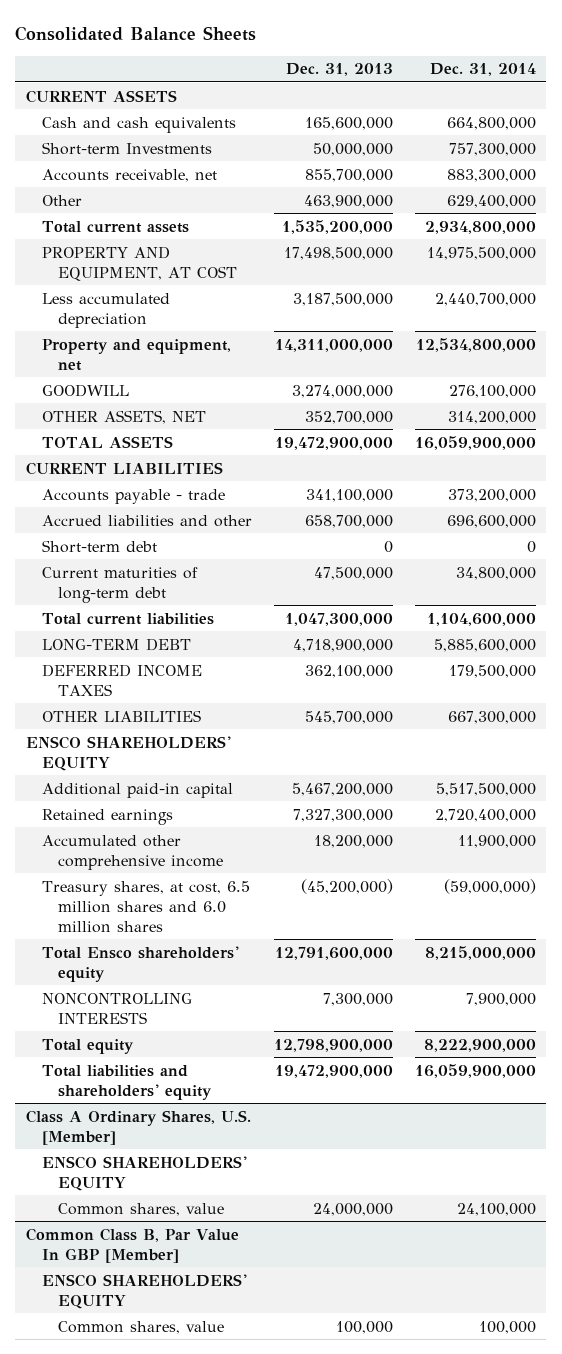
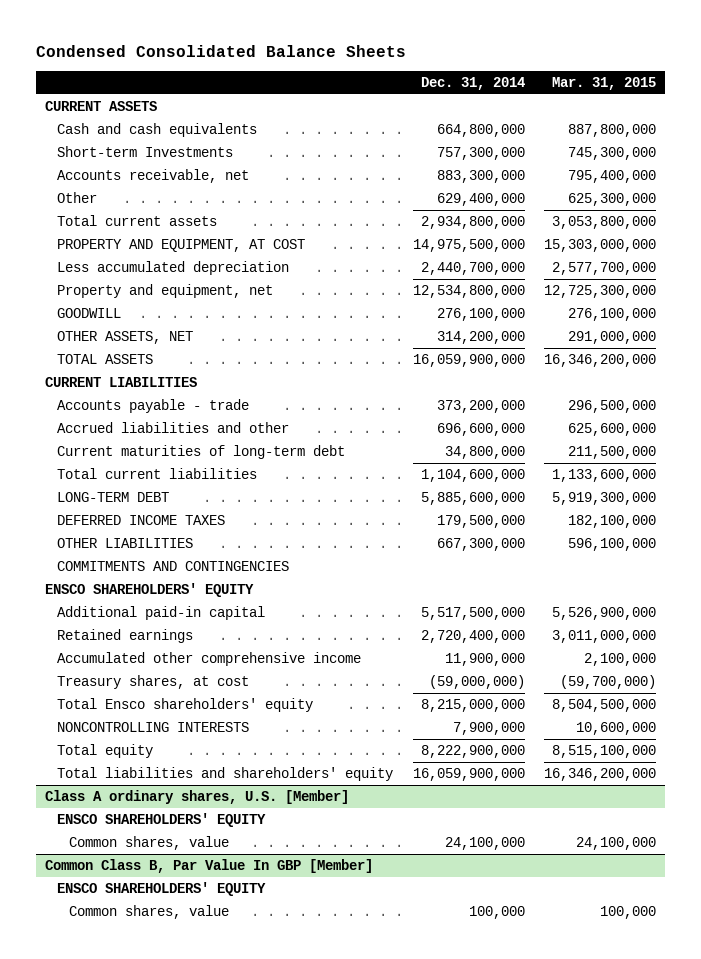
[15,25,257,41] Consolidated Balance Sheets -> [35,45,406,58] Condensed Consolidated Balance Sheets
[285,63,393,77] Dec. 31, 2013 -> none
none -> [551,76,656,90] Mar. 31, 2015
[42,539,158,553] Short-term debt -> none
none -> [57,561,290,572] COMMITMENTS AND CONTINGENCIES
[42,880,251,933] Treasury shares, at cost, 6.5 million shares and 6.0 million shares -> [57,675,250,690] Treasury shares, at cost
[26,1109,252,1145] Class A Ordinary Shares, U.S. [Member] -> [45,790,350,805] Class A ordinary shares, U.S. [Member]

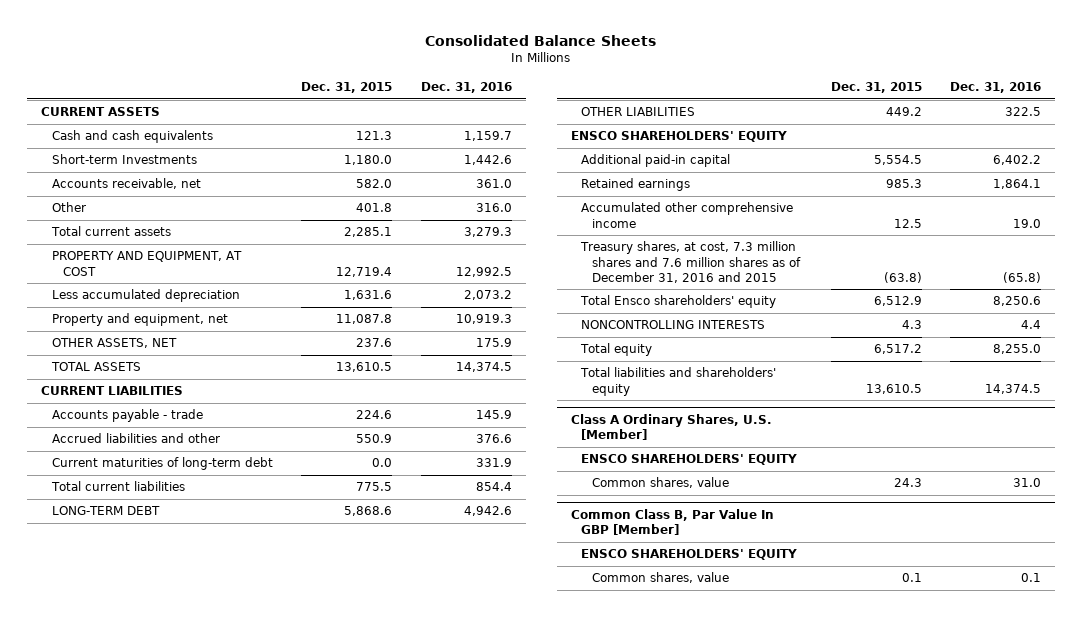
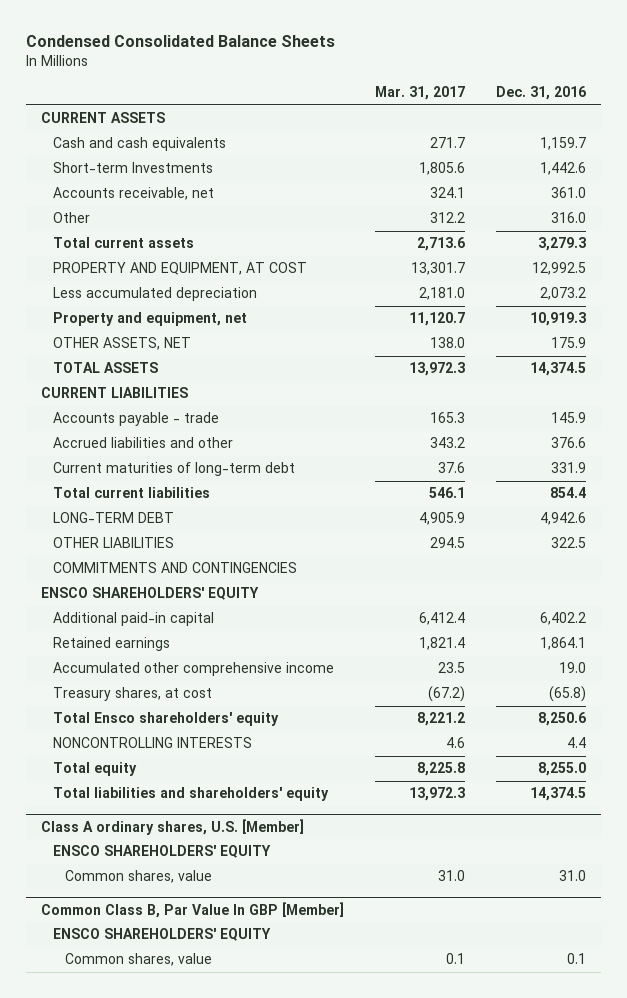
[425,35,657,47] Consolidated Balance Sheets -> [25,35,335,48] Condensed Consolidated Balance Sheets
[301,82,393,94] Dec. 31, 2015 -> none
none -> [374,86,465,101] Mar. 31, 2017
none -> [53,562,298,574] COMMITMENTS AND CONTINGENCIES
[580,241,801,283] Treasury shares, at cost, 7.3 million shares and 7.6 million shares as of December 31, 2016 and 2015 -> [53,687,213,702] Treasury shares, at cost
[570,414,772,441] Class A Ordinary Shares, U.S. [Member] -> [41,818,305,835] Class A ordinary shares, U.S. [Member]

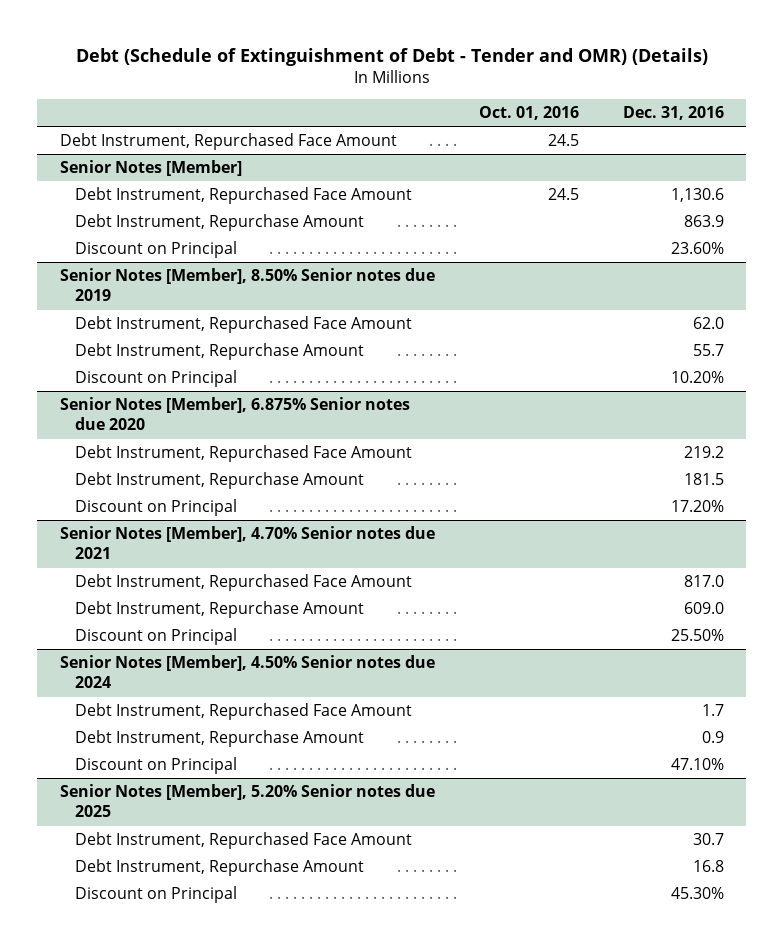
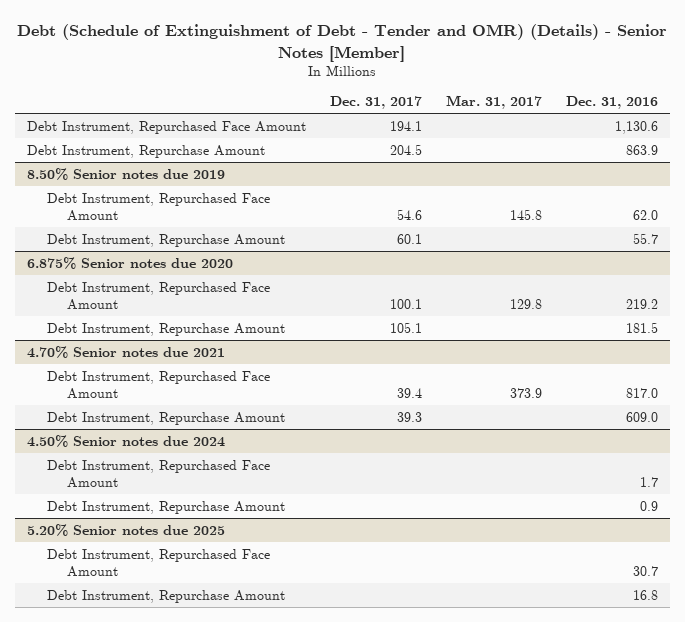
[75,47,708,66] Debt (Schedule of Extinguishment of Debt - Tender and OMR) (Details) -> [17,24,668,62] Debt (Schedule of Extinguishment of Debt - Tender and OMR) (Details) - Senior Notes [Member]
[478,105,579,120] Oct. 01, 2016 -> none
none -> [329,96,422,110] Dec. 31, 2017
none -> [446,95,543,110] Mar. 31, 2017
[59,133,397,151] Debt Instrument, Repurchased Face Amount -> none
[59,160,242,177] Senior Notes [Member] -> none
[75,241,238,259] Discount on Principal -> none
[59,268,435,302] Senior Notes [Member], 8.50% Senior notes due 2019 -> [26,167,225,180] 8.50% Senior notes due 2019
[75,370,238,388] Discount on Principal -> none
[59,397,410,431] Senior Notes [Member], 6.875% Senior notes due 2020 -> [26,256,233,269] 6.875% Senior notes due 2020
[75,499,238,517] Discount on Principal -> none
[59,526,435,560] Senior Notes [Member], 4.70% Senior notes due 2021 -> [26,345,225,358] 4.70% Senior notes due 2021
[75,628,238,646] Discount on Principal -> none
[59,655,435,689] Senior Notes [Member], 4.50% Senior notes due 2024 -> [26,434,225,447] 4.50% Senior notes due 2024
[75,757,238,775] Discount on Principal -> none
[59,784,435,818] Senior Notes [Member], 5.20% Senior notes due 2025 -> [26,523,225,536] 5.20% Senior notes due 2025
[75,886,238,904] Discount on Principal -> none

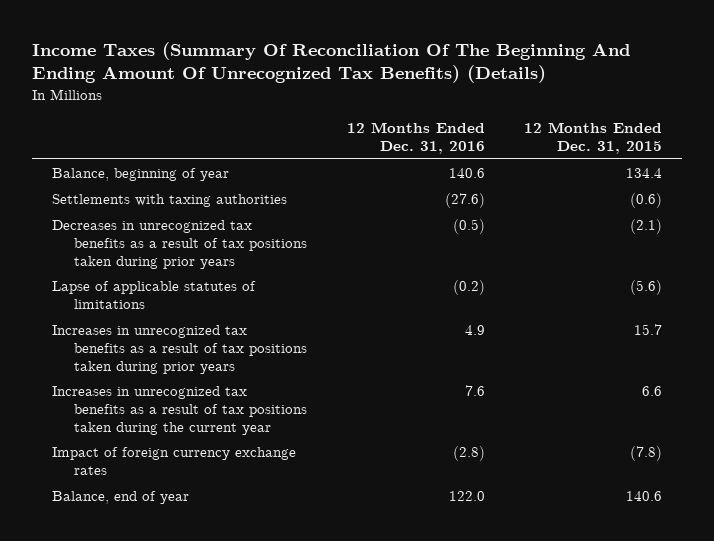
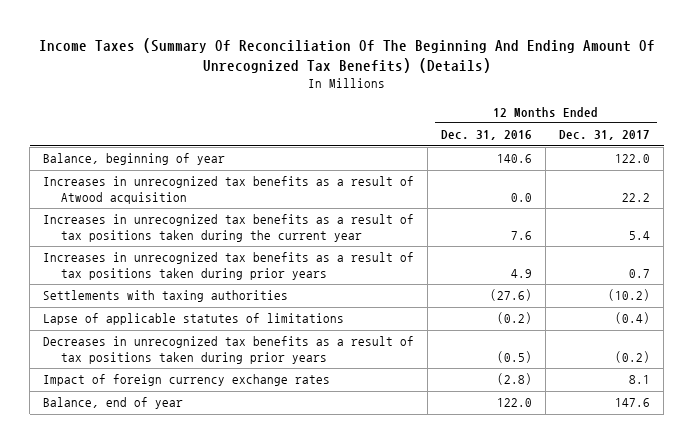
[524,122,663,155] 12 Months Ended Dec. 31, 2015 -> none
none -> [559,130,651,141] Dec. 31, 2017
none -> [43,176,415,205] Increases in unrecognized tax benefits as a result of Atwood acquisition
[51,386,307,435] Increases in unrecognized tax benefits as a result of tax positions taken during the current year -> [43,214,415,243] Increases in unrecognized tax benefits as a result of tax positions taken during the current year
[51,325,307,374] Increases in unrecognized tax benefits as a result of tax positions taken during prior years -> [43,252,415,281] Increases in unrecognized tax benefits as a result of tax positions taken during prior years
[51,220,307,269] Decreases in unrecognized tax benefits as a result of tax positions taken during prior years -> [43,336,415,365] Decreases in unrecognized tax benefits as a result of tax positions taken during prior years

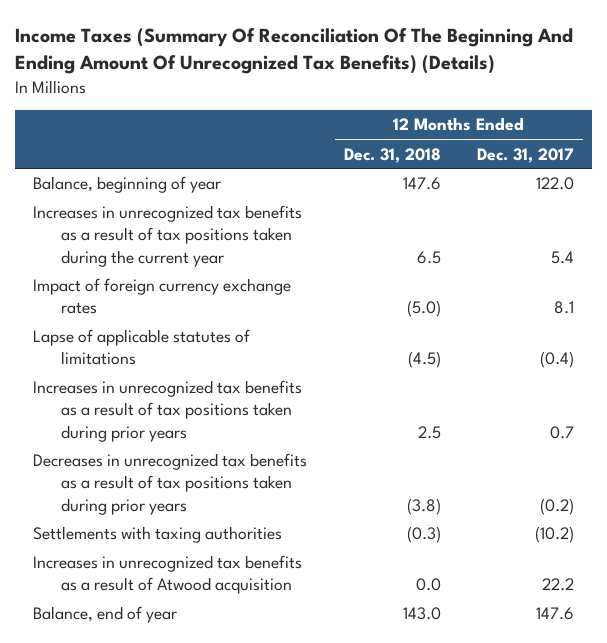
[441,130,533,141] Dec. 31, 2016 -> none
none -> [343,147,441,163] Dec. 31, 2018
[43,374,331,387] Impact of foreign currency exchange rates -> [33,278,292,315] Impact of foreign currency exchange rates
[43,252,415,281] Increases in unrecognized tax benefits as a result of tax positions taken during prior years -> [33,380,303,442] Increases in unrecognized tax benefits as a result of tax positions taken during prior years
[43,290,289,303] Settlements with taxing authorities -> [33,526,283,544] Settlements with taxing authorities
[43,176,415,205] Increases in unrecognized tax benefits as a result of Atwood acquisition -> [33,555,303,595] Increases in unrecognized tax benefits as a result of Atwood acquisition

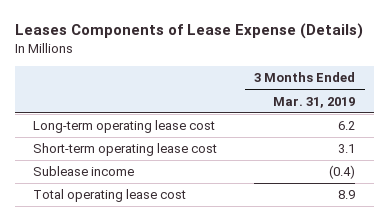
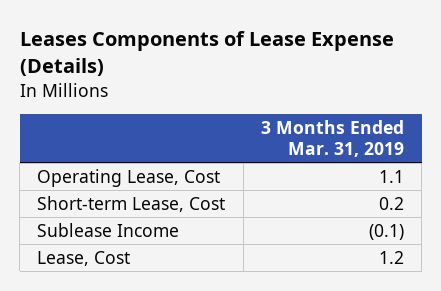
[33,120,216,134] Long-term operating lease cost -> [37,168,221,187] Operating Lease, Cost
[338,121,356,131] 6.2 -> [378,169,404,183] 1.1
[33,143,218,157] Short-term operating lease cost -> [37,195,226,212] Short-term Lease, Cost
[338,144,356,154] 3.1 -> [378,196,404,210] 0.2
[33,166,135,177] Sublease income -> [37,222,180,237] Sublease Income
[329,165,356,180] (0.4) -> [368,223,404,240] (0.1)
[33,189,187,203] Total operating lease cost -> [37,250,131,266] Lease, Cost
[338,190,356,200] 8.9 -> [378,250,404,264] 1.2

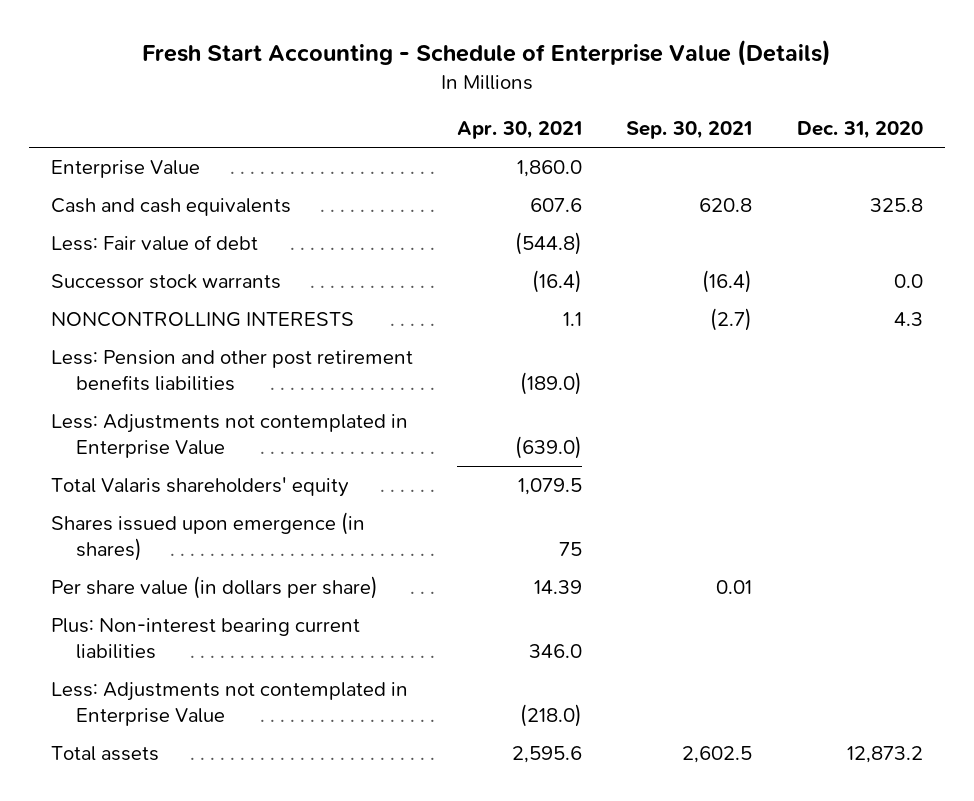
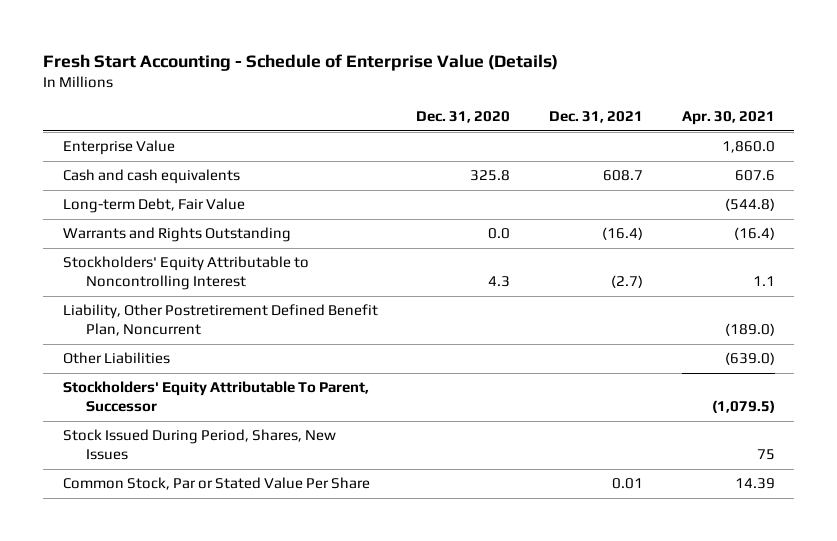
[626,121,753,140] Sep. 30, 2021 -> none
none -> [549,111,644,124] Dec. 31, 2021
[51,476,350,497] Total Valaris shareholders' equity -> none
[51,617,361,659] Plus: Non-interest bearing current liabilities -> none
[51,681,409,726] Less: Adjustments not contemplated in Enterprise Value -> none
[51,745,160,761] Total assets -> none
[51,234,259,251] Less: Fair value of debt -> [62,198,245,214] Long-term Debt, Fair Value
[51,273,282,289] Successor stock warrants -> [62,227,291,243] Warrants and Rights Outstanding
[51,311,355,327] NONCONTROLLING INTERESTS -> [62,256,309,291] Stockholders' Equity Attributable to Noncontrolling Interest
[51,349,414,391] Less: Pension and other post retirement benefits liabilities -> [62,304,378,337] Liability, Other Postretirement Defined Benefit Plan, Noncurrent
[51,413,409,458] Less: Adjustments not contemplated in Enterprise Value -> [62,352,170,365] Other Liabilities
none -> [62,381,369,413] Stockholders' Equity Attributable To Parent, Successor
[51,511,366,561] Shares issued upon emergence (in shares) -> [62,429,336,461] Stock Issued During Period, Shares, New Issues
[51,575,379,599] Per share value (in dollars per share) -> [62,477,370,491] Common Stock, Par or Stated Value Per Share

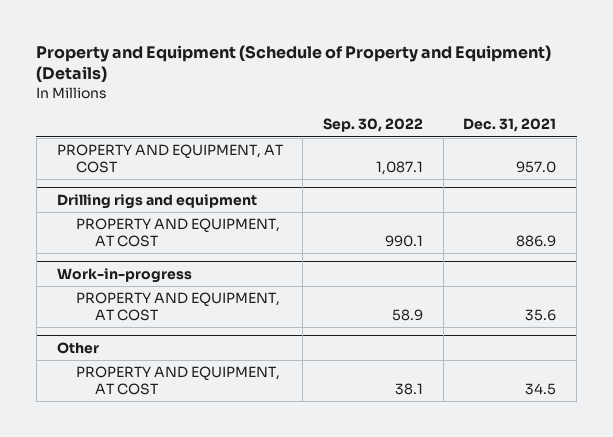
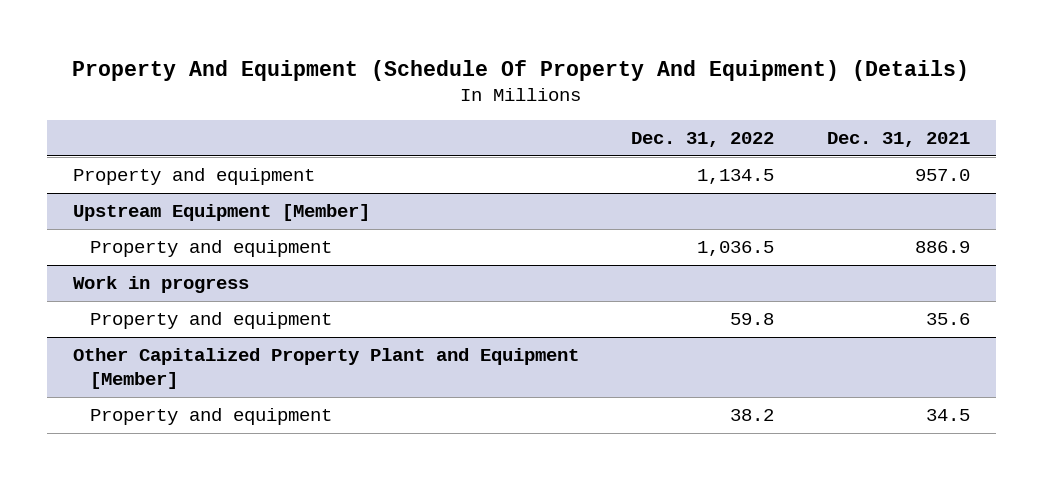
[36,44,552,83] Property and Equipment (Schedule of Property and Equipment) (Details) -> [72,59,970,81] Property And Equipment (Schedule Of Property And Equipment) (Details)
[323,118,424,133] Sep. 30, 2022 -> none
none -> [631,132,775,148] Dec. 31, 2022
[56,144,283,173] PROPERTY AND EQUIPMENT, AT COST -> [72,168,315,186] Property and equipment
[56,193,257,209] Drilling rigs and equipment -> [72,204,370,222] Upstream Equipment [Member]
[75,218,280,247] PROPERTY AND EQUIPMENT, AT COST -> [90,240,333,258] Property and equipment
[56,267,192,283] Work-in-progress -> [72,276,249,294] Work in progress
[75,292,280,321] PROPERTY AND EQUIPMENT, AT COST -> [90,312,333,330] Property and equipment
[56,341,99,354] Other -> [72,348,579,390] Other Capitalized Property Plant and Equipment [Member]
[75,366,280,395] PROPERTY AND EQUIPMENT, AT COST -> [90,408,333,426] Property and equipment

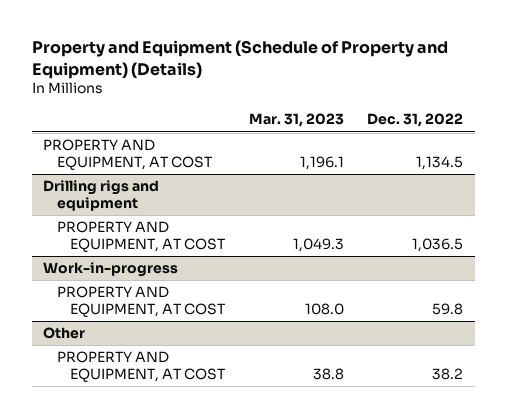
[72,59,970,81] Property And Equipment (Schedule Of Property And Equipment) (Details) -> [31,40,448,79] Property and Equipment (Schedule of Property and Equipment) (Details)
[827,132,971,148] Dec. 31, 2021 -> none
none -> [248,113,344,128] Mar. 31, 2023
[72,168,315,186] Property and equipment -> [43,139,212,171] PROPERTY AND EQUIPMENT, AT COST
[72,204,370,222] Upstream Equipment [Member] -> [43,180,160,212] Drilling rigs and equipment
[90,240,333,258] Property and equipment -> [56,221,226,253] PROPERTY AND EQUIPMENT, AT COST
[72,276,249,294] Work in progress -> [43,262,179,278] Work-in-progress
[90,312,333,330] Property and equipment -> [56,286,226,318] PROPERTY AND EQUIPMENT, AT COST
[72,348,579,390] Other Capitalized Property Plant and Equipment [Member] -> [43,327,86,340] Other
[90,408,333,426] Property and equipment -> [56,351,226,383] PROPERTY AND EQUIPMENT, AT COST

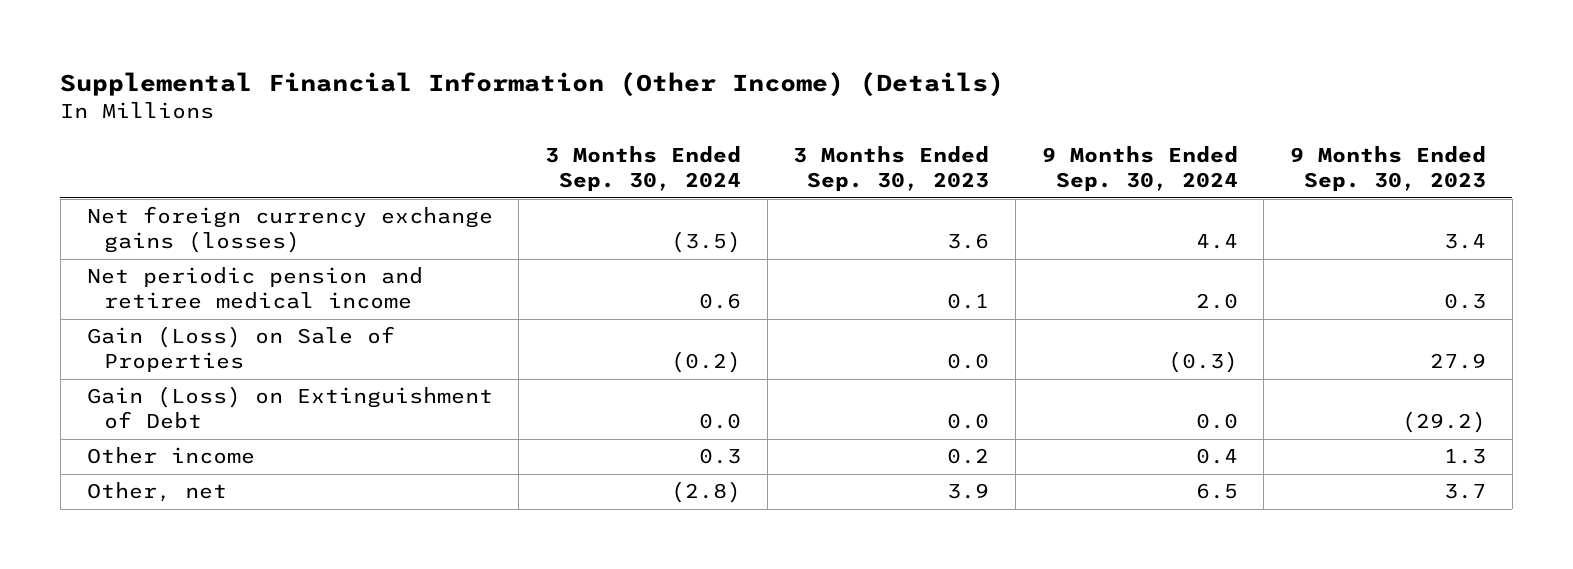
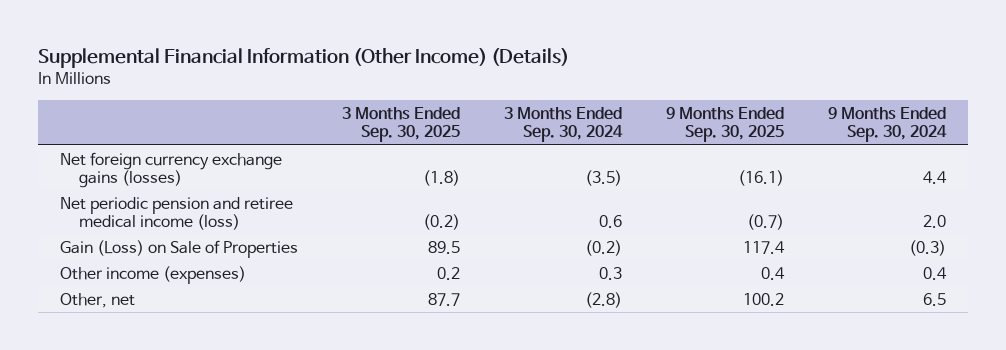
[793,146,990,192] 3 Months Ended Sep. 30, 2023 -> none
[1290,146,1487,192] 9 Months Ended Sep. 30, 2023 -> none
none -> [342,106,461,143] 3 Months Ended Sep. 30, 2025
none -> [666,106,785,143] 9 Months Ended Sep. 30, 2025
[86,267,423,310] Net periodic pension and retiree medical income -> [59,196,293,231] Net periodic pension and retiree medical income (loss)
[86,386,493,430] Gain (Loss) on Extinguishment of Debt -> none
[86,447,255,465] Other income -> [59,265,246,284] Other income (expenses)

